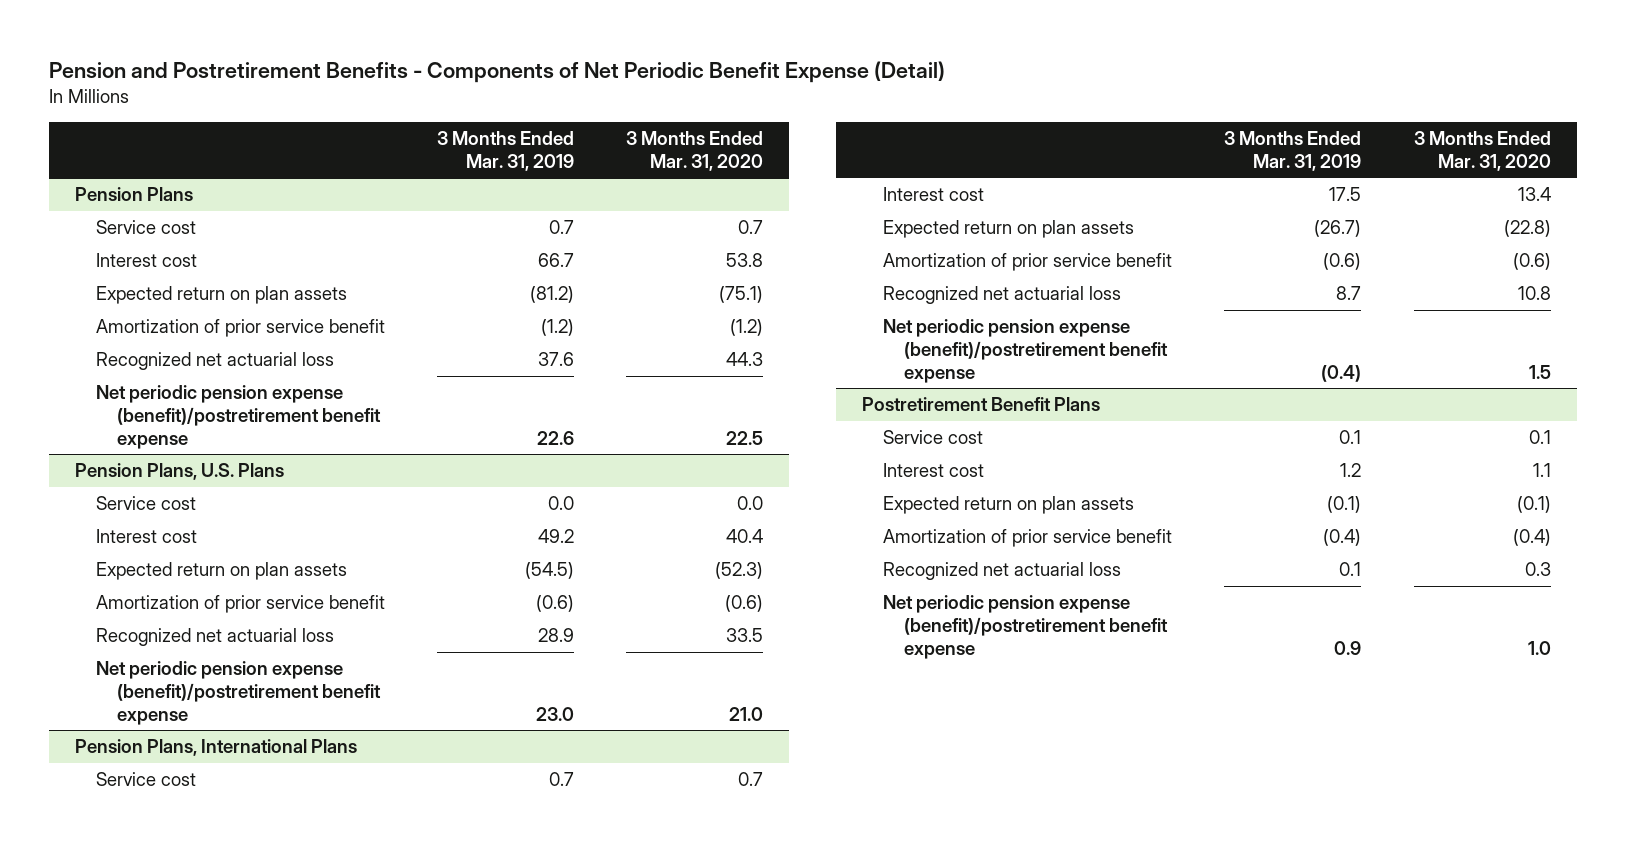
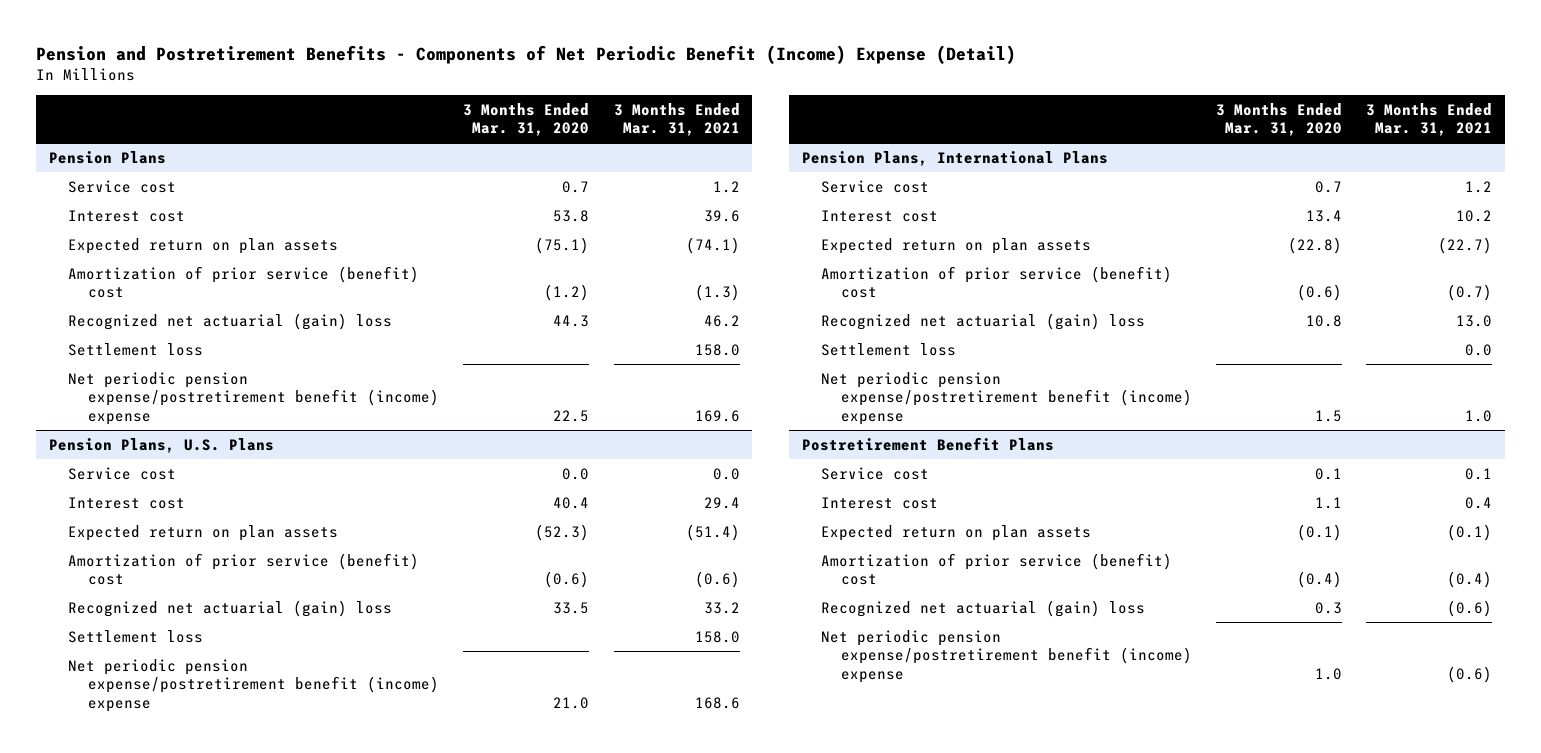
[48,60,945,83] Pension and Postretirement Benefits - Components of Net Periodic Benefit Expense (Detail) -> [36,44,1017,64] Pension and Postretirement Benefits - Components of Net Periodic Benefit (Income) Expense (Detail)
[436,131,574,171] 3 Months Ended Mar. 31, 2019 -> none
none -> [613,102,740,137] 3 Months Ended Mar. 31, 2021
[95,319,385,338] Amortization of prior service benefit -> [68,265,420,299] Amortization of prior service (benefit) cost
[95,352,334,371] Recognized net actuarial loss -> [68,312,393,330] Recognized net actuarial (gain) loss
none -> [68,342,204,356] Settlement loss
[95,385,381,449] Net periodic pension expense (benefit)/postretirement benefit expense -> [68,371,439,425] Net periodic pension expense/postretirement benefit (income) expense
[95,595,385,614] Amortization of prior service benefit -> [68,552,420,586] Amortization of prior service (benefit) cost
[95,628,334,647] Recognized net actuarial loss -> [68,599,393,617] Recognized net actuarial (gain) loss
none -> [68,629,204,643] Settlement loss
[95,661,381,725] Net periodic pension expense (benefit)/postretirement benefit expense -> [68,658,439,712] Net periodic pension expense/postretirement benefit (income) expense
[883,253,1173,272] Amortization of prior service benefit -> [821,265,1173,299] Amortization of prior service (benefit) cost
[883,286,1122,305] Recognized net actuarial loss -> [821,312,1146,330] Recognized net actuarial (gain) loss
none -> [821,342,957,356] Settlement loss
[883,319,1168,383] Net periodic pension expense (benefit)/postretirement benefit expense -> [821,371,1192,425] Net periodic pension expense/postretirement benefit (income) expense
[883,529,1173,548] Amortization of prior service benefit -> [821,552,1173,586] Amortization of prior service (benefit) cost
[883,562,1122,581] Recognized net actuarial loss -> [821,599,1146,617] Recognized net actuarial (gain) loss
[883,595,1168,659] Net periodic pension expense (benefit)/postretirement benefit expense -> [821,629,1192,683] Net periodic pension expense/postretirement benefit (income) expense

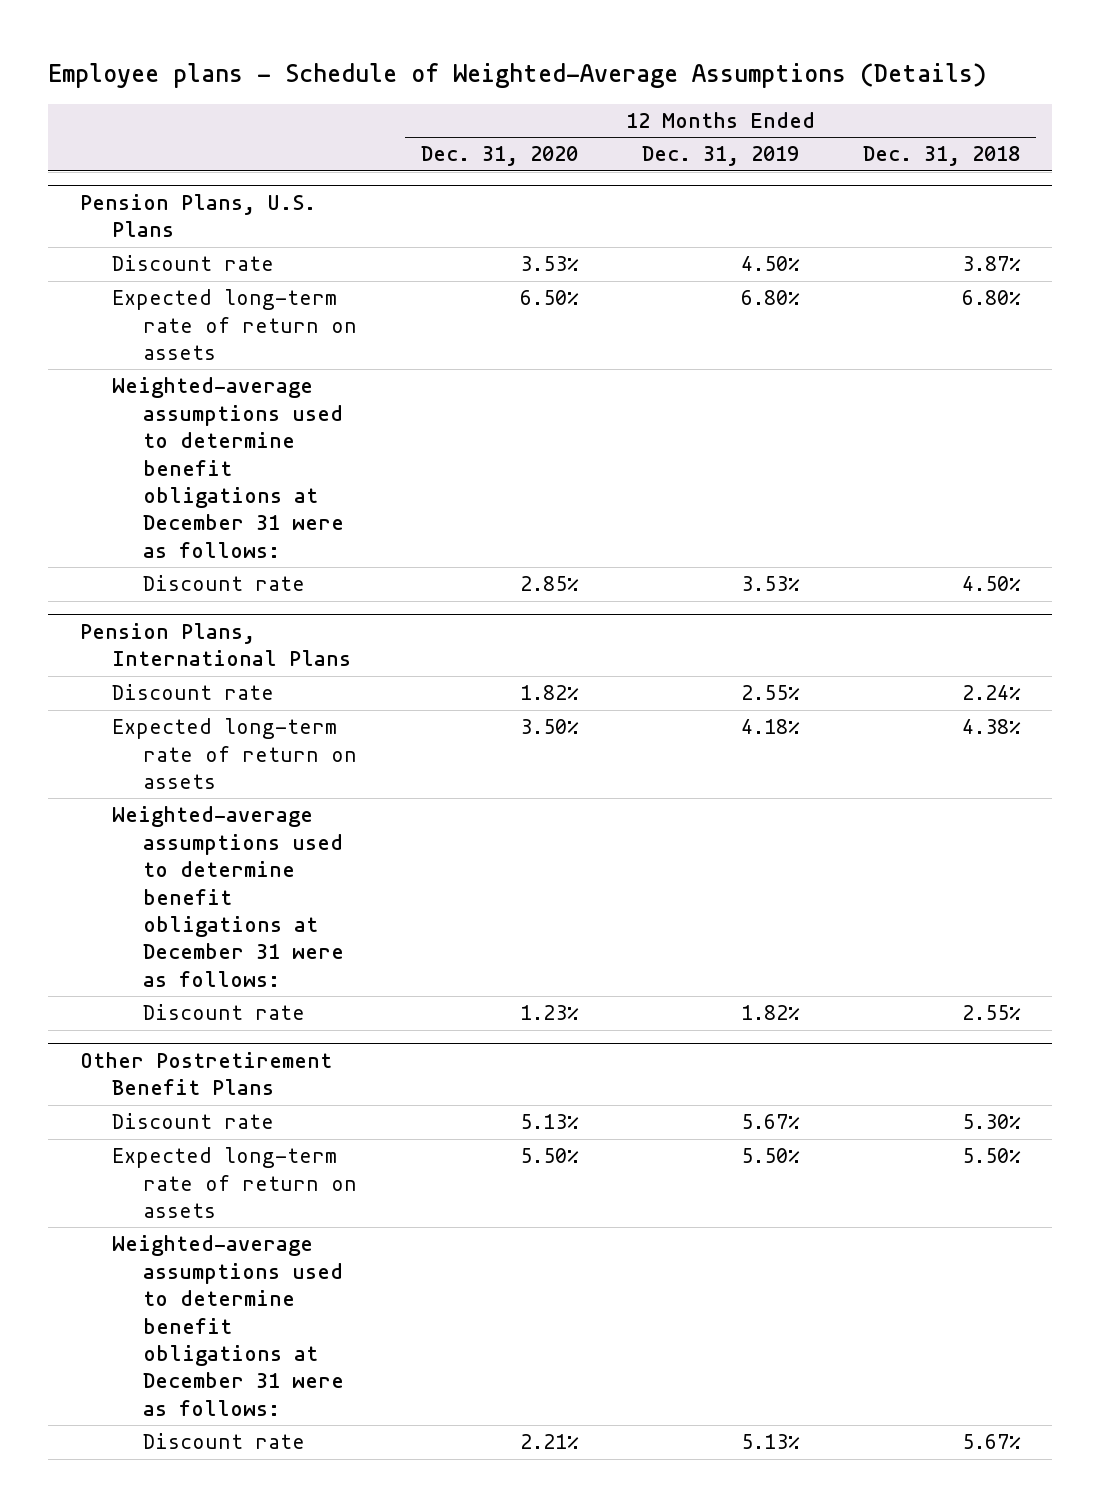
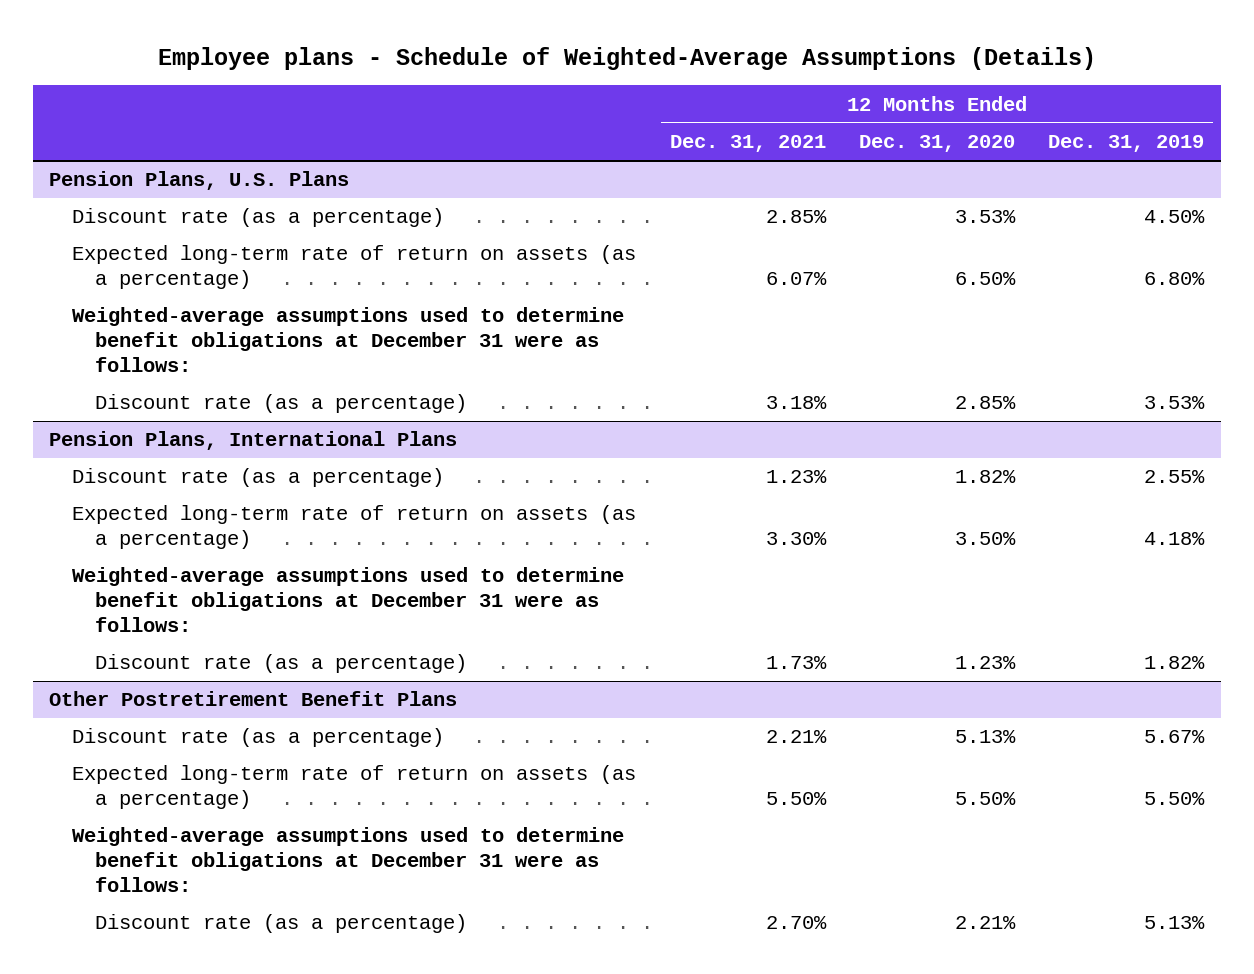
[863,146,1021,167] Dec. 31, 2018 -> none
none -> [669,135,826,153] Dec. 31, 2021
[111,255,274,272] Discount rate -> [72,208,445,228] Discount rate (as a percentage)
[111,289,358,361] Expected long-term rate of return on assets -> [72,245,637,290] Expected long-term rate of return on assets (as a percentage)
[143,575,306,592] Discount rate -> [95,394,468,414] Discount rate (as a percentage)
[111,684,274,701] Discount rate -> [72,468,445,488] Discount rate (as a percentage)
[111,718,358,790] Expected long-term rate of return on assets -> [72,505,637,550] Expected long-term rate of return on assets (as a percentage)
[143,1004,306,1021] Discount rate -> [95,654,468,674] Discount rate (as a percentage)
[111,1113,274,1130] Discount rate -> [72,728,445,748] Discount rate (as a percentage)
[111,1147,358,1219] Expected long-term rate of return on assets -> [72,765,637,810] Expected long-term rate of return on assets (as a percentage)
[143,1433,306,1450] Discount rate -> [95,914,468,934] Discount rate (as a percentage)

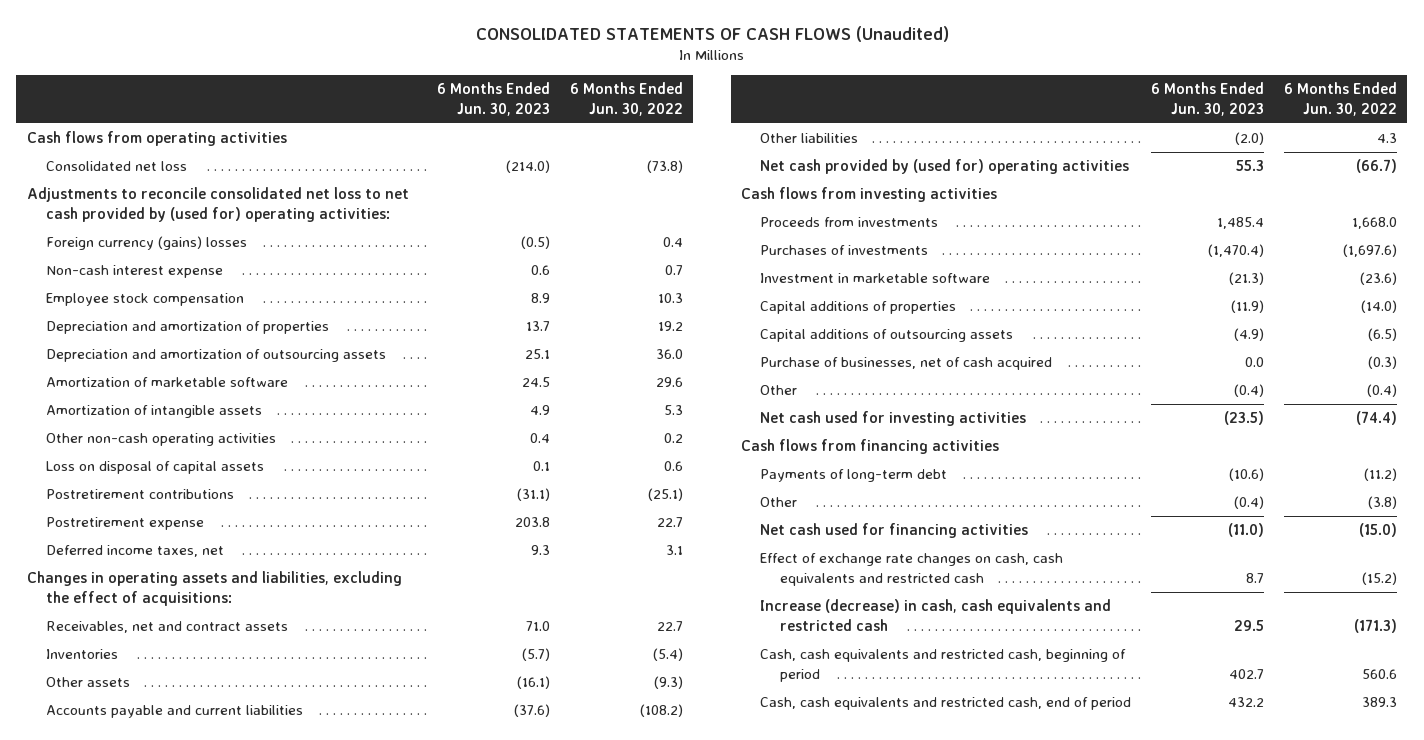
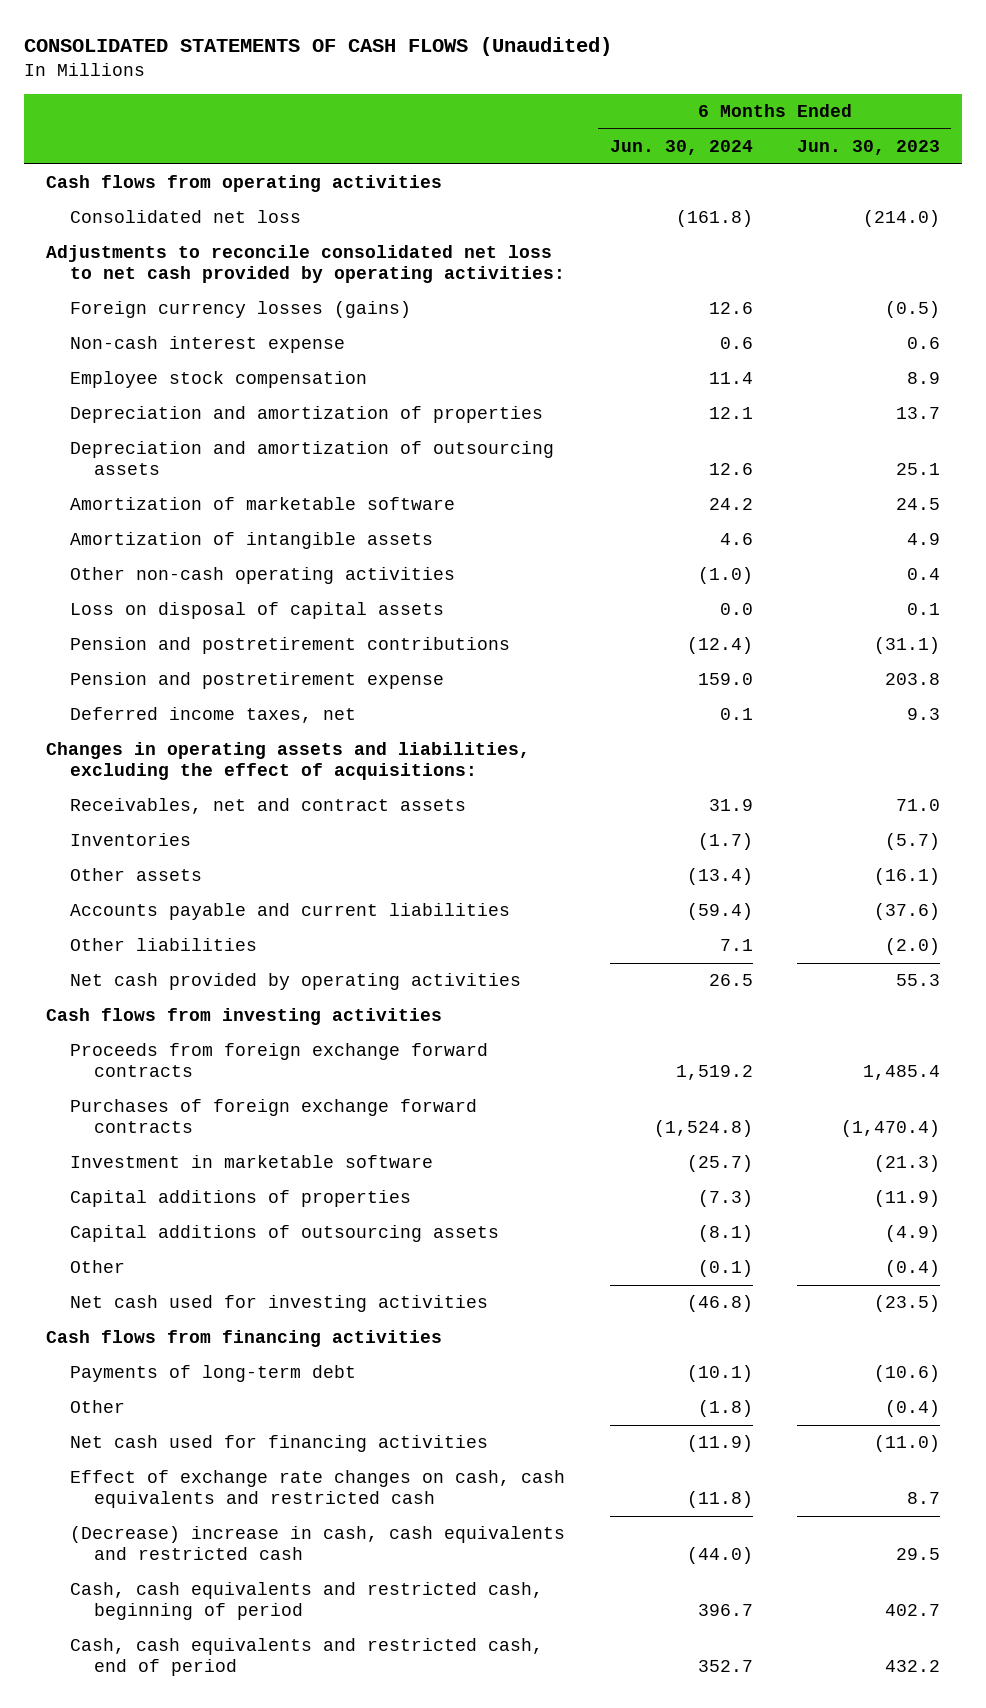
[570,82,684,116] 6 Months Ended Jun. 30, 2022 -> none
none -> [609,140,753,156] Jun. 30, 2024
[26,187,409,222] Adjustments to reconcile consolidated net loss to net cash provided by (used for) operating activities: -> [46,245,566,284] Adjustments to reconcile consolidated net loss to net cash provided by operating activities:
[46,236,248,251] Foreign currency (gains) losses -> [70,301,412,319] Foreign currency losses (gains)
[46,489,235,500] Postretirement contributions -> [70,637,511,655] Pension and postretirement contributions
[46,517,205,531] Postretirement expense -> [70,672,445,690] Pension and postretirement expense
[760,159,1130,175] Net cash provided by (used for) operating activities -> [70,973,522,991] Net cash provided by operating activities
[760,217,939,228] Proceeds from investments -> [70,1043,489,1078] Proceeds from foreign exchange forward contracts
[760,245,929,256] Purchases of investments -> [70,1099,478,1134] Purchases of foreign exchange forward contracts
[760,357,1053,371] Purchase of businesses, net of cash acquired -> none
[760,599,1112,631] Increase (decrease) in cash, cash equivalents and restricted cash -> [70,1526,566,1561] (Decrease) increase in cash, cash equivalents and restricted cash

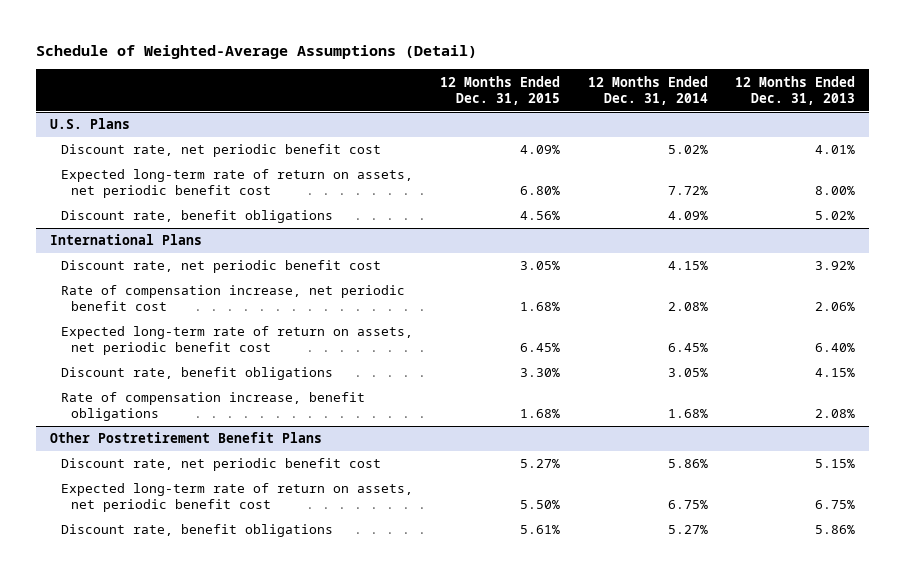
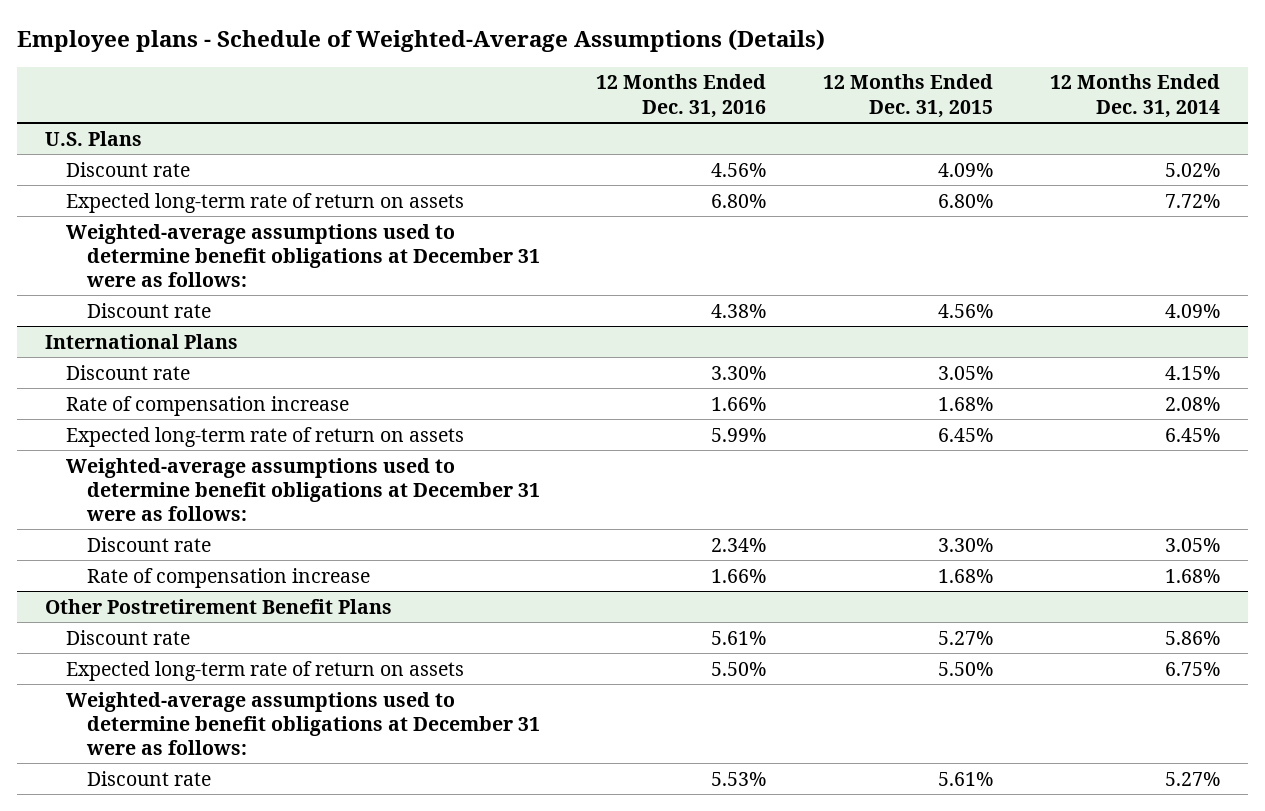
[36,45,478,60] Schedule of Weighted-Average Assumptions (Detail) -> [16,29,825,53] Employee plans - Schedule of Weighted-Average Assumptions (Details)
[735,75,856,105] 12 Months Ended Dec. 31, 2013 -> none
none -> [596,74,767,118] 12 Months Ended Dec. 31, 2016
[60,144,381,158] Discount rate, net periodic benefit cost -> [65,161,190,177] Discount rate
[60,169,413,199] Expected long-term rate of return on assets, net periodic benefit cost -> [65,192,464,213] Expected long-term rate of return on assets
none -> [65,223,540,288] Weighted-average assumptions used to determine benefit obligations at December 31 were as follows:
[60,210,333,224] Discount rate, benefit obligations -> [86,302,211,318] Discount rate
[60,260,381,274] Discount rate, net periodic benefit cost -> [65,364,190,380] Discount rate
[60,285,405,312] Rate of compensation increase, net periodic benefit cost -> [65,395,349,416] Rate of compensation increase
[60,326,413,356] Expected long-term rate of return on assets, net periodic benefit cost -> [65,426,464,447] Expected long-term rate of return on assets
none -> [65,457,540,522] Weighted-average assumptions used to determine benefit obligations at December 31 were as follows:
[60,367,333,381] Discount rate, benefit obligations -> [86,536,211,552] Discount rate
[60,392,365,422] Rate of compensation increase, benefit obligations -> [86,567,370,588] Rate of compensation increase
[60,458,381,472] Discount rate, net periodic benefit cost -> [65,629,190,645] Discount rate
[60,483,413,513] Expected long-term rate of return on assets, net periodic benefit cost -> [65,660,464,681] Expected long-term rate of return on assets
none -> [65,691,540,756] Weighted-average assumptions used to determine benefit obligations at December 31 were as follows:
[60,524,333,538] Discount rate, benefit obligations -> [86,770,211,786] Discount rate

